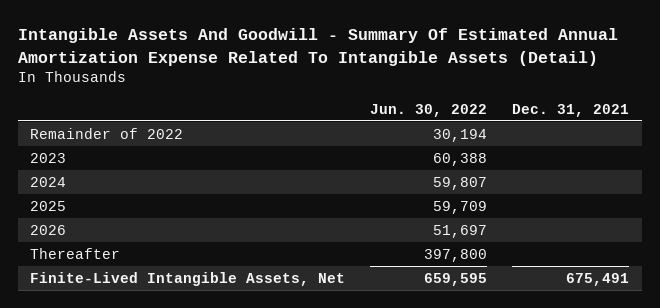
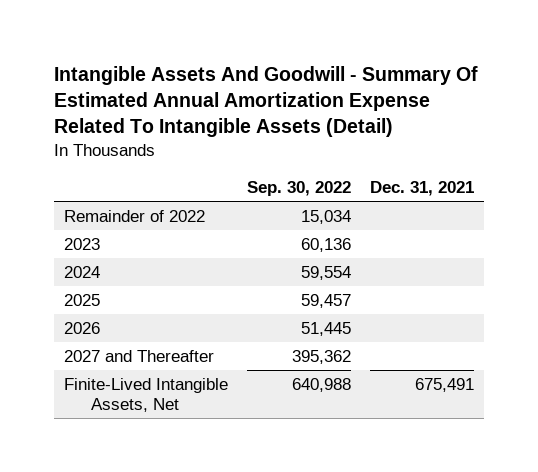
[370,103,488,117] Jun. 30, 2022 -> none
none -> [246,181,351,197] Sep. 30, 2022
[30,247,121,259] Thereafter -> [63,349,214,362] 2027 and Thereafter

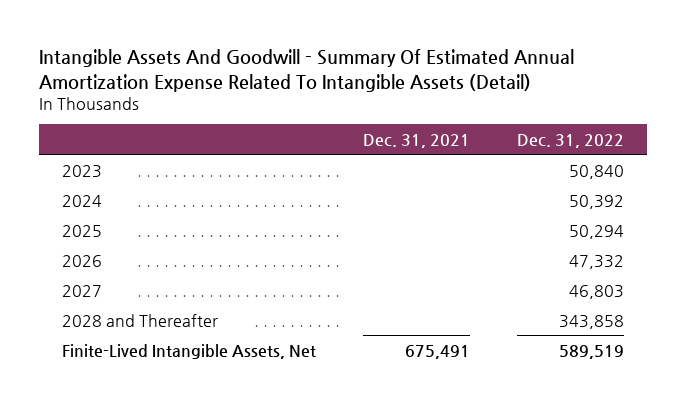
[246,181,351,197] Sep. 30, 2022 -> none
none -> [516,133,624,148] Dec. 31, 2022
[63,209,205,222] Remainder of 2022 -> none
none -> [62,284,103,297] 2027
[63,349,214,362] 2027 and Thereafter -> [62,313,219,327] 2028 and Thereafter

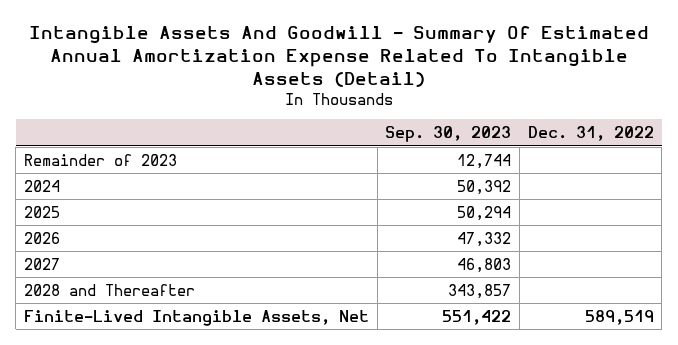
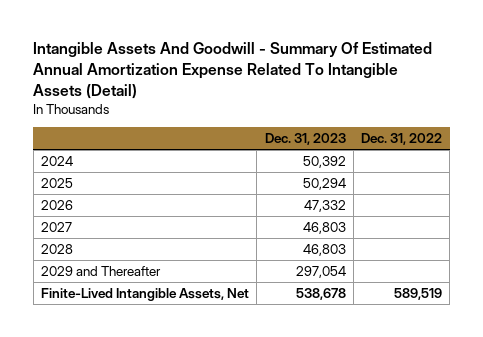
[385,126,512,143] Sep. 30, 2023 -> none
none -> [264,133,346,146] Dec. 31, 2023
[23,153,177,166] Remainder of 2023 -> none
[23,283,195,296] 2028 and Thereafter -> [41,244,74,255] 2028
none -> [41,266,162,277] 2029 and Thereafter

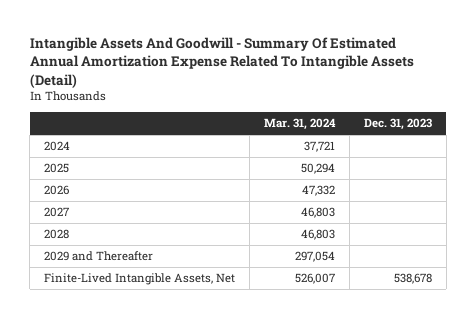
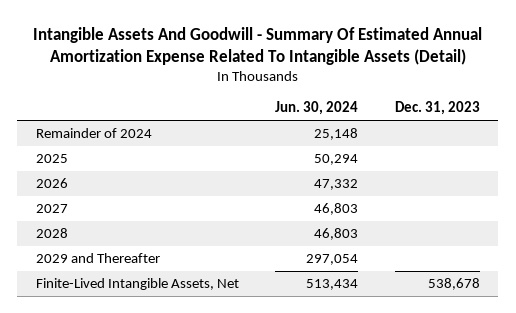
[264,118,337,131] Mar. 31, 2024 -> none
none -> [275,101,359,116] Jun. 30, 2024
[44,141,71,152] 2024 -> [35,128,152,139] Remainder of 2024

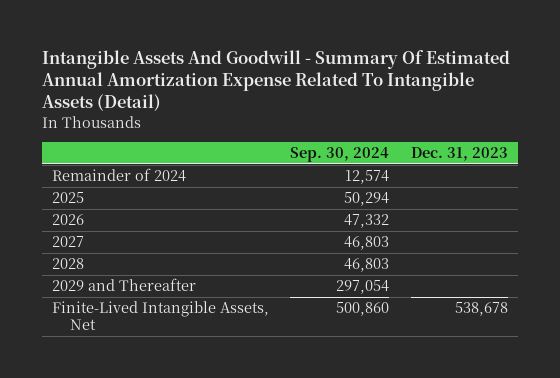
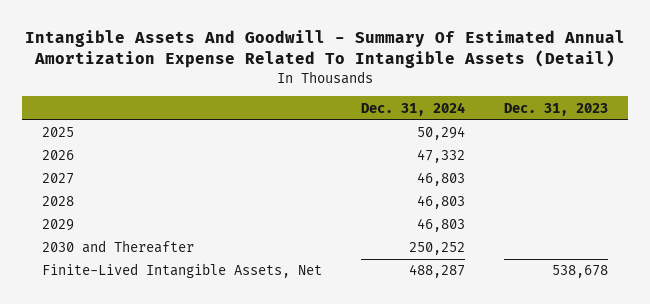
[290,146,390,162] Sep. 30, 2024 -> none
none -> [360,101,465,116] Dec. 31, 2024
[52,168,187,183] Remainder of 2024 -> none
none -> [41,219,74,232] 2029
[52,278,197,292] 2029 and Thereafter -> [41,240,194,254] 2030 and Thereafter

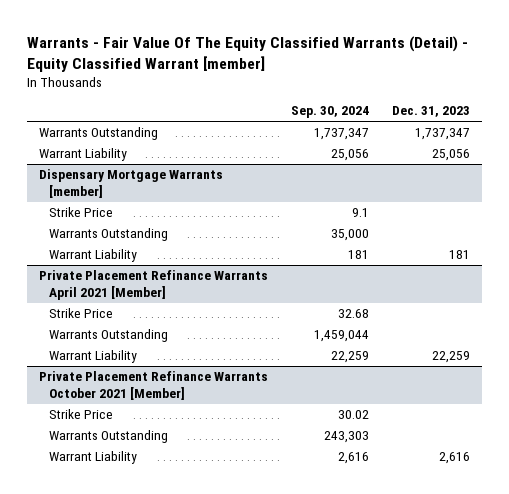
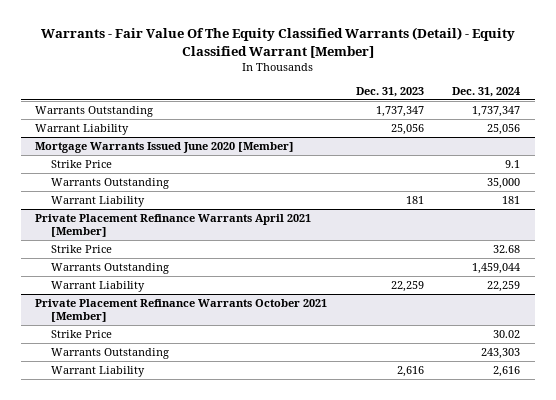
[27,35,469,72] Warrants - Fair Value Of The Equity Classified Warrants (Detail) - Equity Classified Warrant [member] -> [40,27,515,58] Warrants - Fair Value Of The Equity Classified Warrants (Detail) - Equity Classified Warrant [Member]
[291,106,370,119] Sep. 30, 2024 -> none
none -> [452,86,521,97] Dec. 31, 2024
[38,169,223,199] Dispensary Mortgage Warrants [member] -> [35,142,295,154] Mortgage Warrants Issued June 2020 [Member]

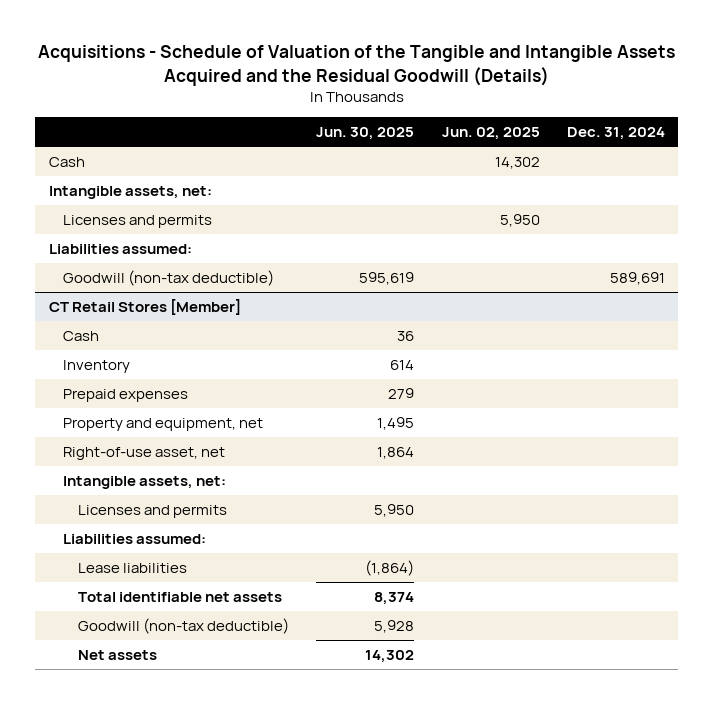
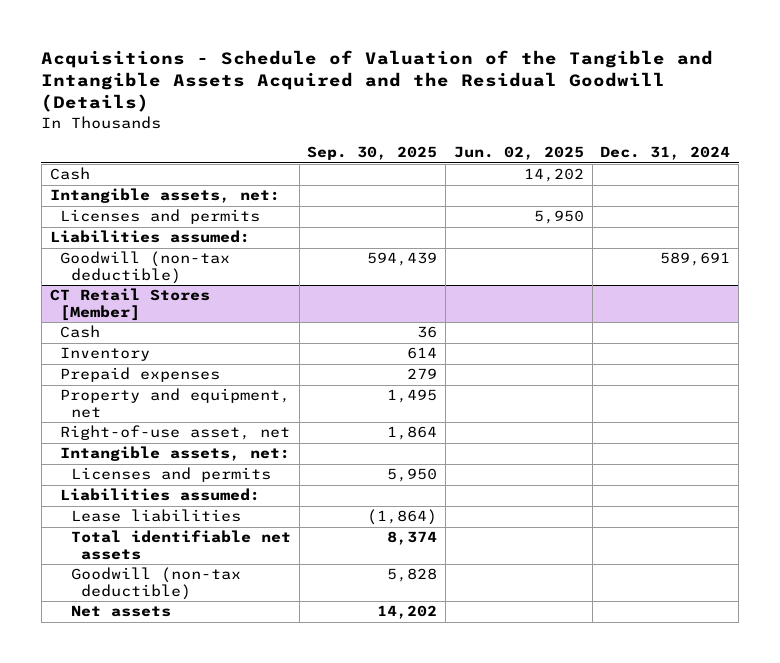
[316,127,415,141] Jun. 30, 2025 -> none
none -> [307,146,438,161] Sep. 30, 2025
[494,157,540,170] 14,302 -> [523,168,584,183] 14,202

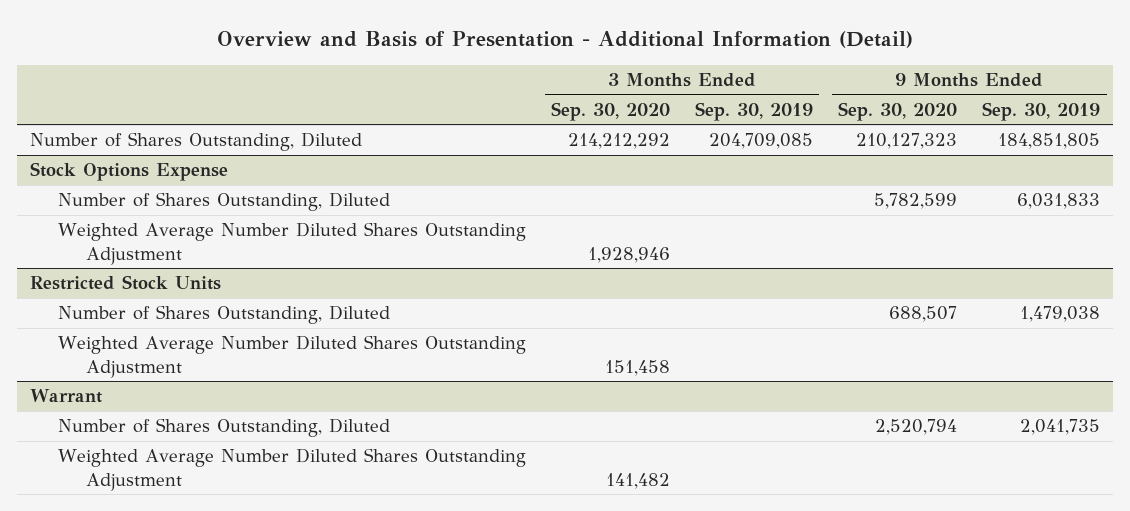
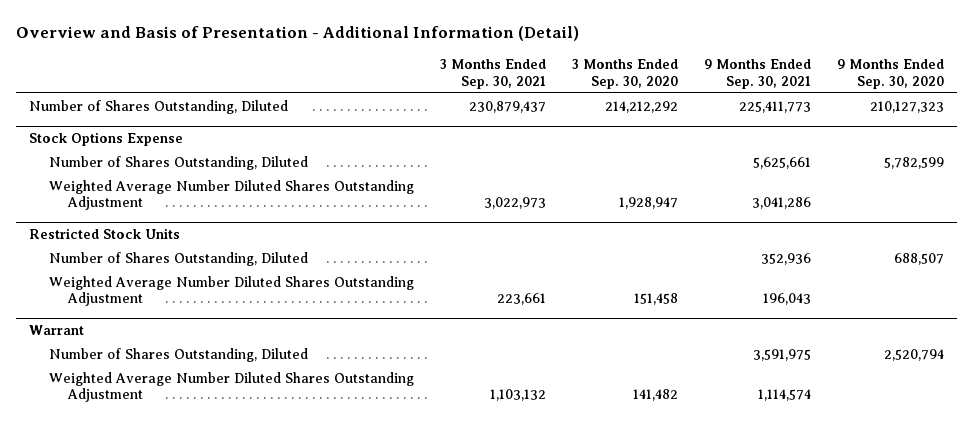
[695,101,814,121] Sep. 30, 2019 -> none
[982,101,1101,121] Sep. 30, 2019 -> none
none -> [439,59,546,89] 3 Months Ended Sep. 30, 2021
none -> [703,59,811,89] 9 Months Ended Sep. 30, 2021
[587,246,670,263] 1,928,946 -> [618,197,678,210] 1,928,947

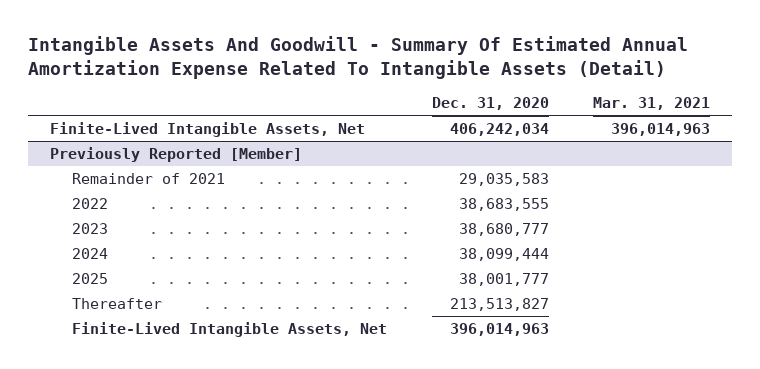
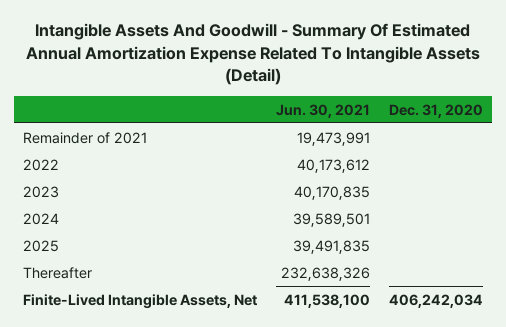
[593,97,711,111] Mar. 31, 2021 -> none
none -> [275,103,370,118] Jun. 30, 2021
none -> [23,131,148,144] Remainder of 2021
none -> [23,158,60,171] 2022
none -> [23,185,60,198] 2023
none -> [23,212,60,225] 2024
none -> [23,239,60,252] 2025
none -> [23,266,93,279] Thereafter
[49,147,302,163] Previously Reported [Member] -> none
[72,173,226,185] Remainder of 2021 -> none
[72,198,109,210] 2022 -> none
[72,223,109,235] 2023 -> none
[72,248,109,260] 2024 -> none
[72,273,109,285] 2025 -> none
[72,298,163,310] Thereafter -> none
[72,322,388,338] Finite-Lived Intangible Assets, Net -> none

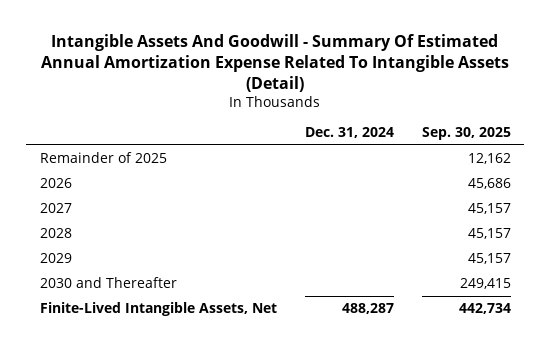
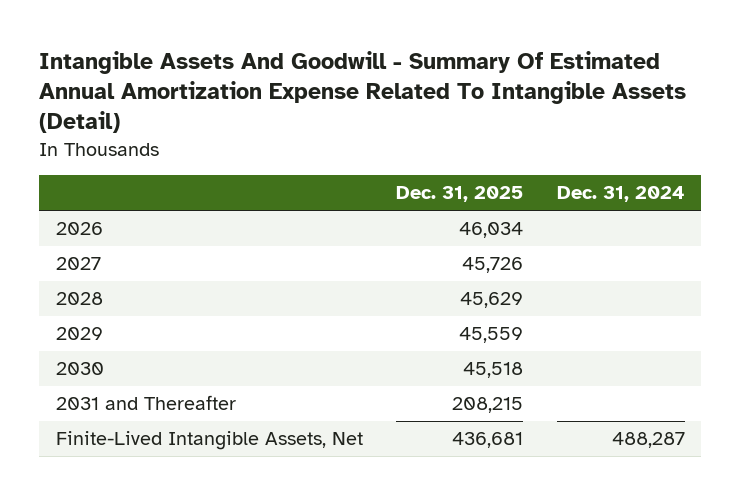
[421,127,511,141] Sep. 30, 2025 -> none
none -> [396,186,524,203] Dec. 31, 2025
[39,152,167,164] Remainder of 2025 -> none
none -> [55,362,104,376] 2030
[39,277,177,289] 2030 and Thereafter -> [55,395,236,411] 2031 and Thereafter

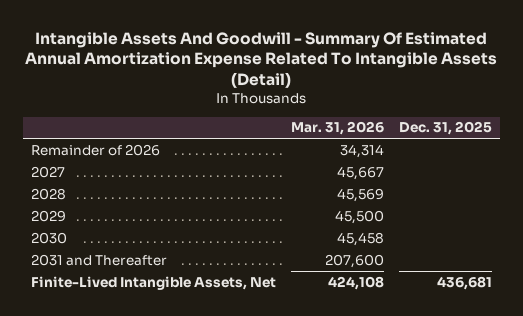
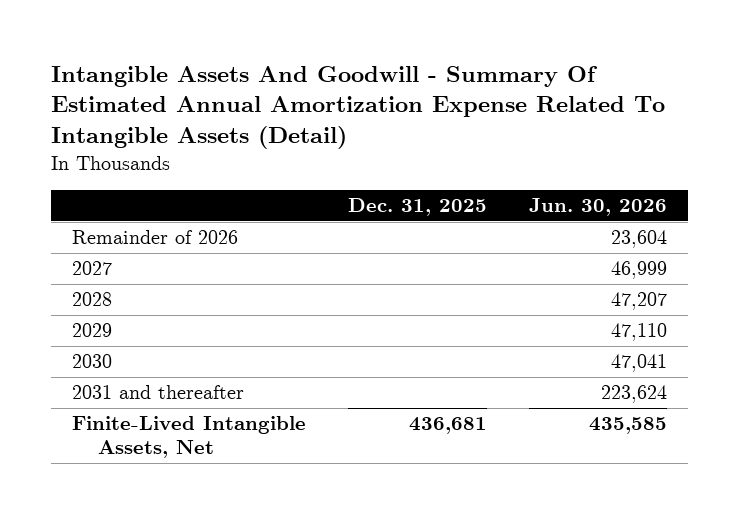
[290,121,384,136] Mar. 31, 2026 -> none
none -> [529,197,668,216] Jun. 30, 2026
[30,253,167,266] 2031 and Thereafter -> [71,385,244,400] 2031 and thereafter

